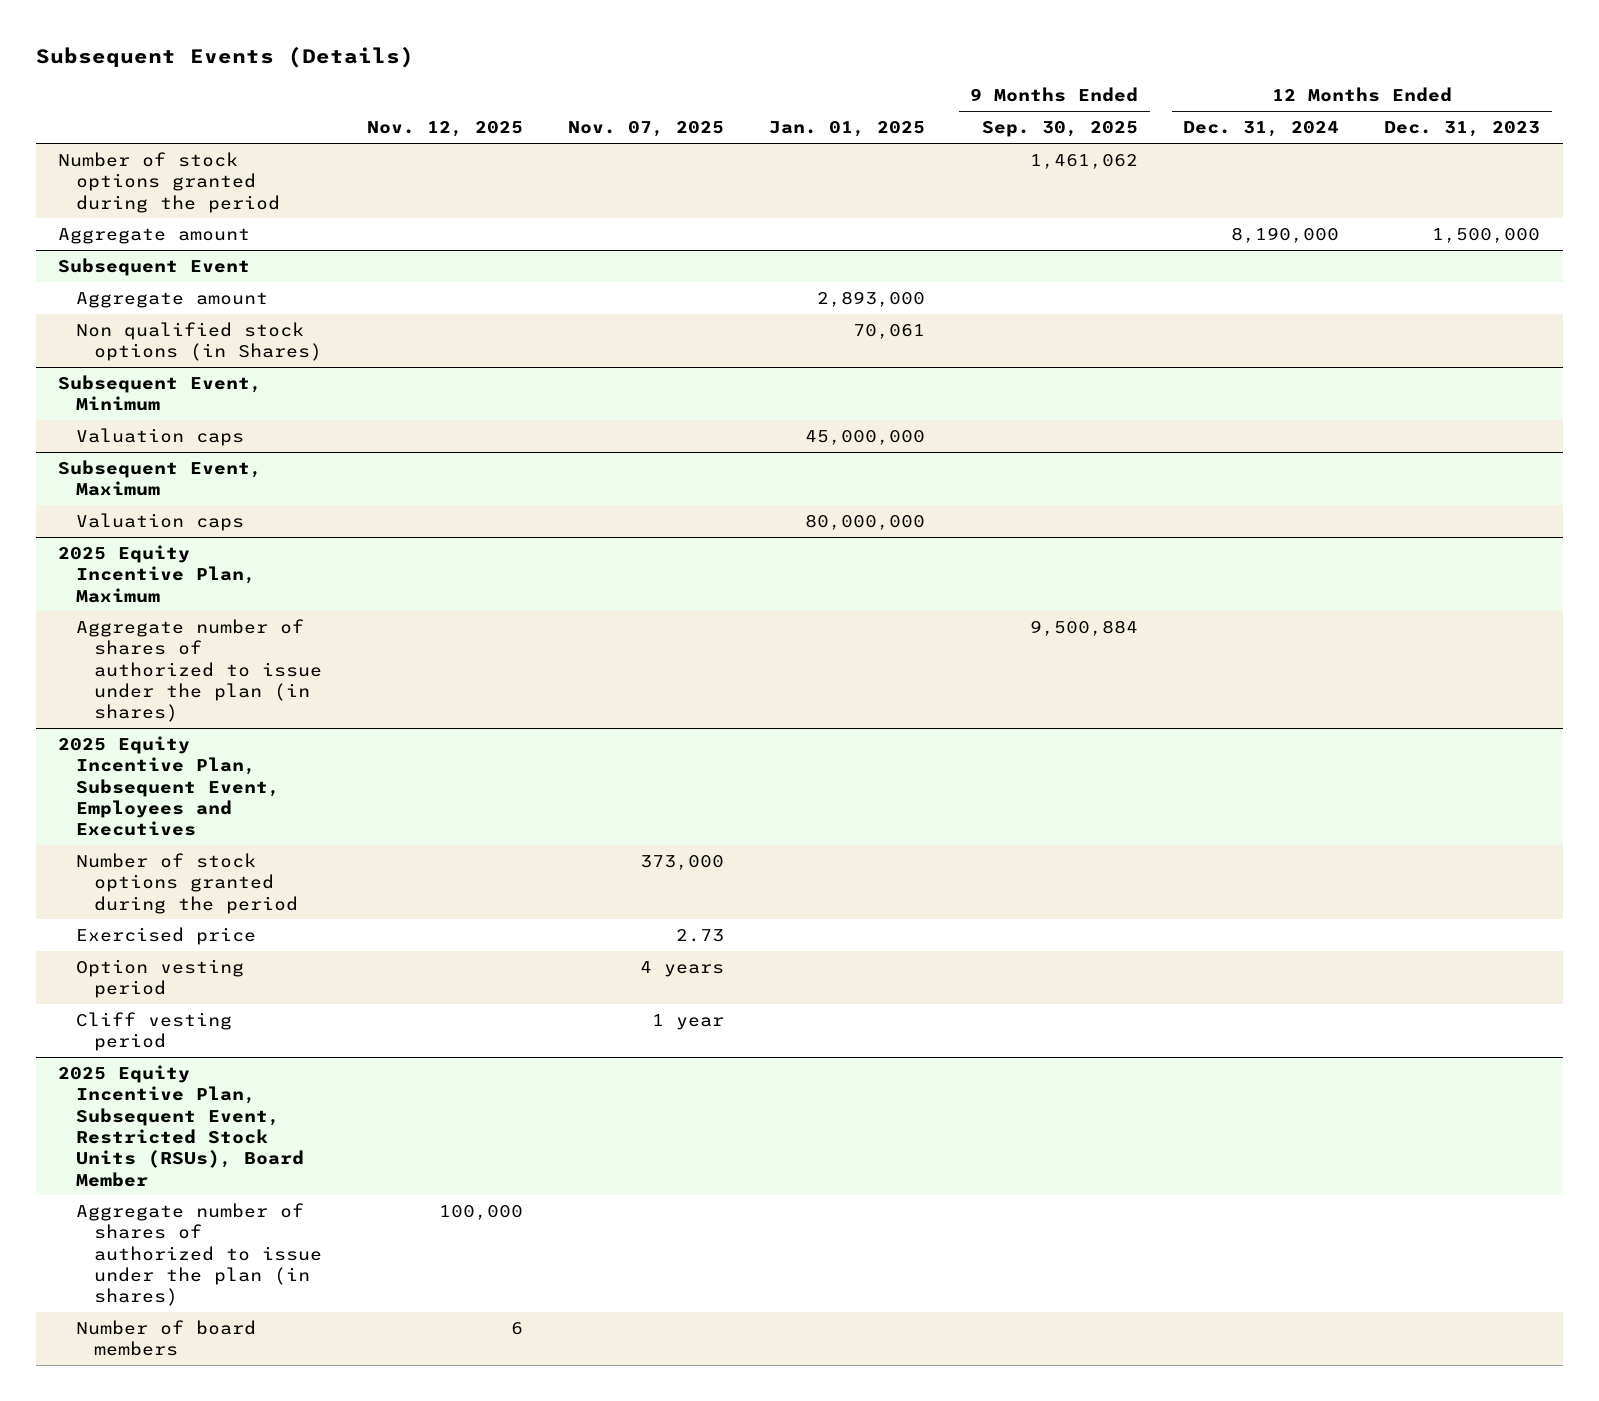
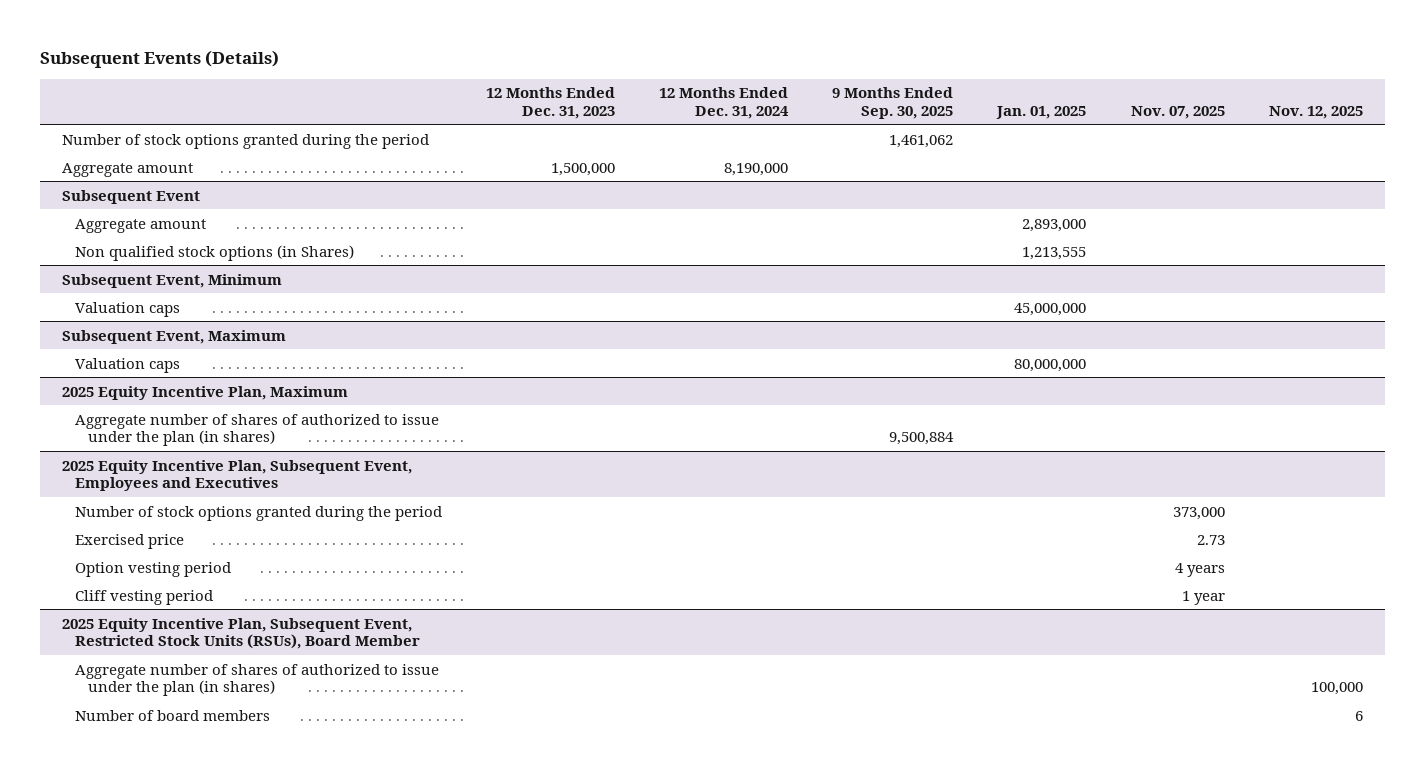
[853,323,926,339] 70,061 -> [1022,246,1087,260] 1,213,555

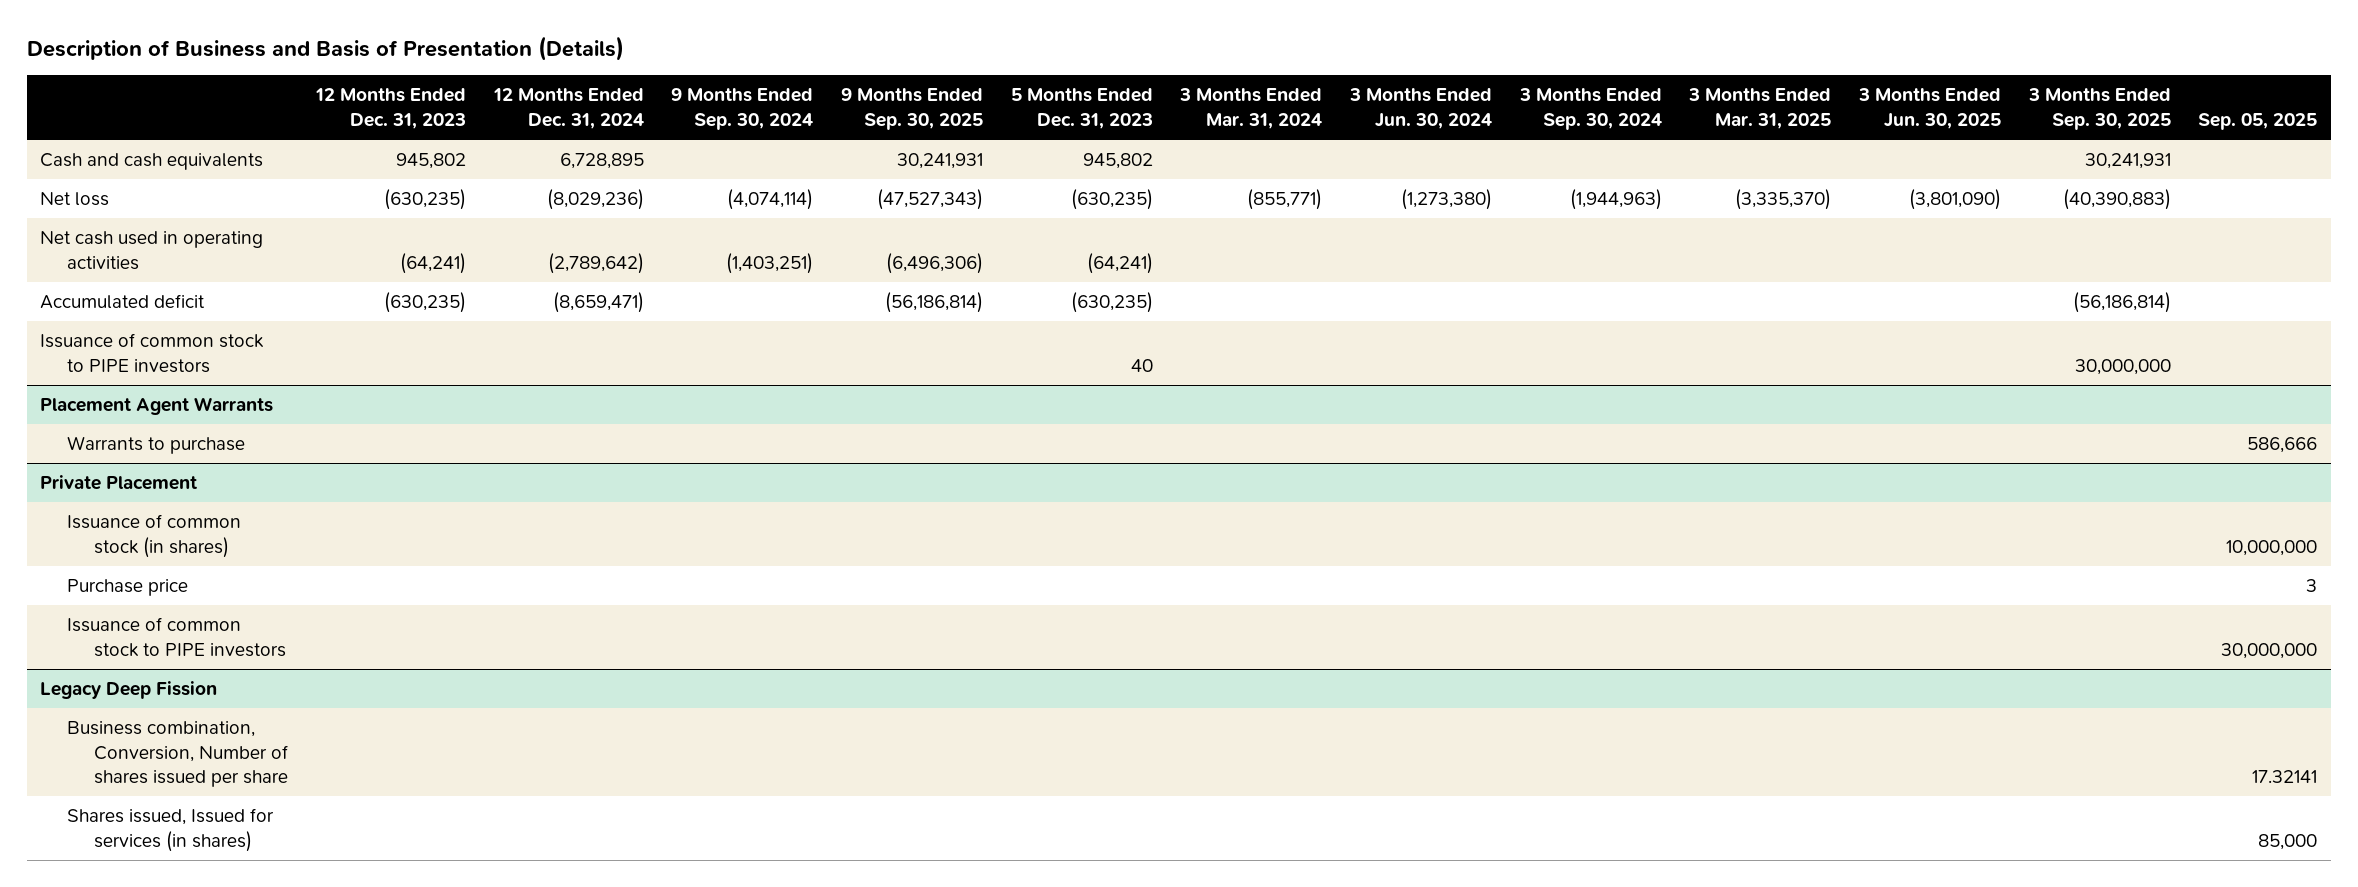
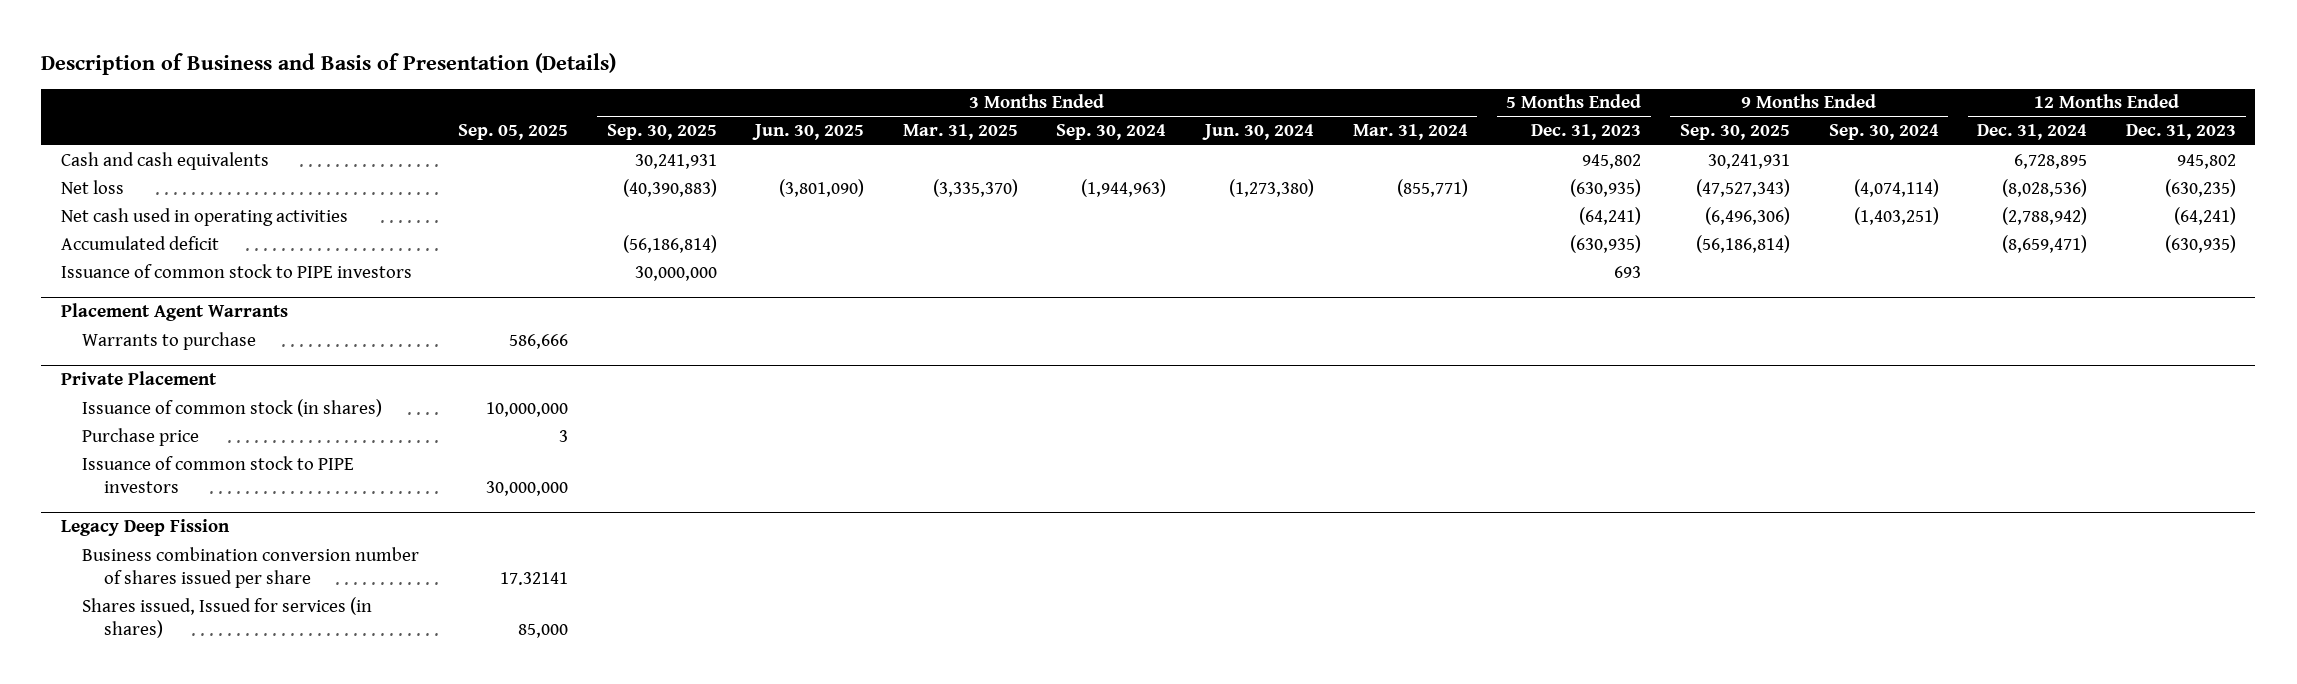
[546,189,644,211] (8,029,236) -> [2002,178,2088,197] (8,028,536)
[1070,189,1153,211] (630,235) -> [1570,178,1642,197] (630,935)
[547,252,644,274] (2,789,642) -> [2002,206,2088,225] (2,788,942)
[384,292,467,314] (630,235) -> [2164,234,2236,253] (630,935)
[1070,292,1153,314] (630,235) -> [1570,234,1642,253] (630,935)
[1130,358,1153,372] 40 -> [1614,265,1642,278] 693
[67,721,289,788] Business combination, Conversion, Number of shares issued per share -> [82,546,420,589] Business combination conversion number of shares issued per share

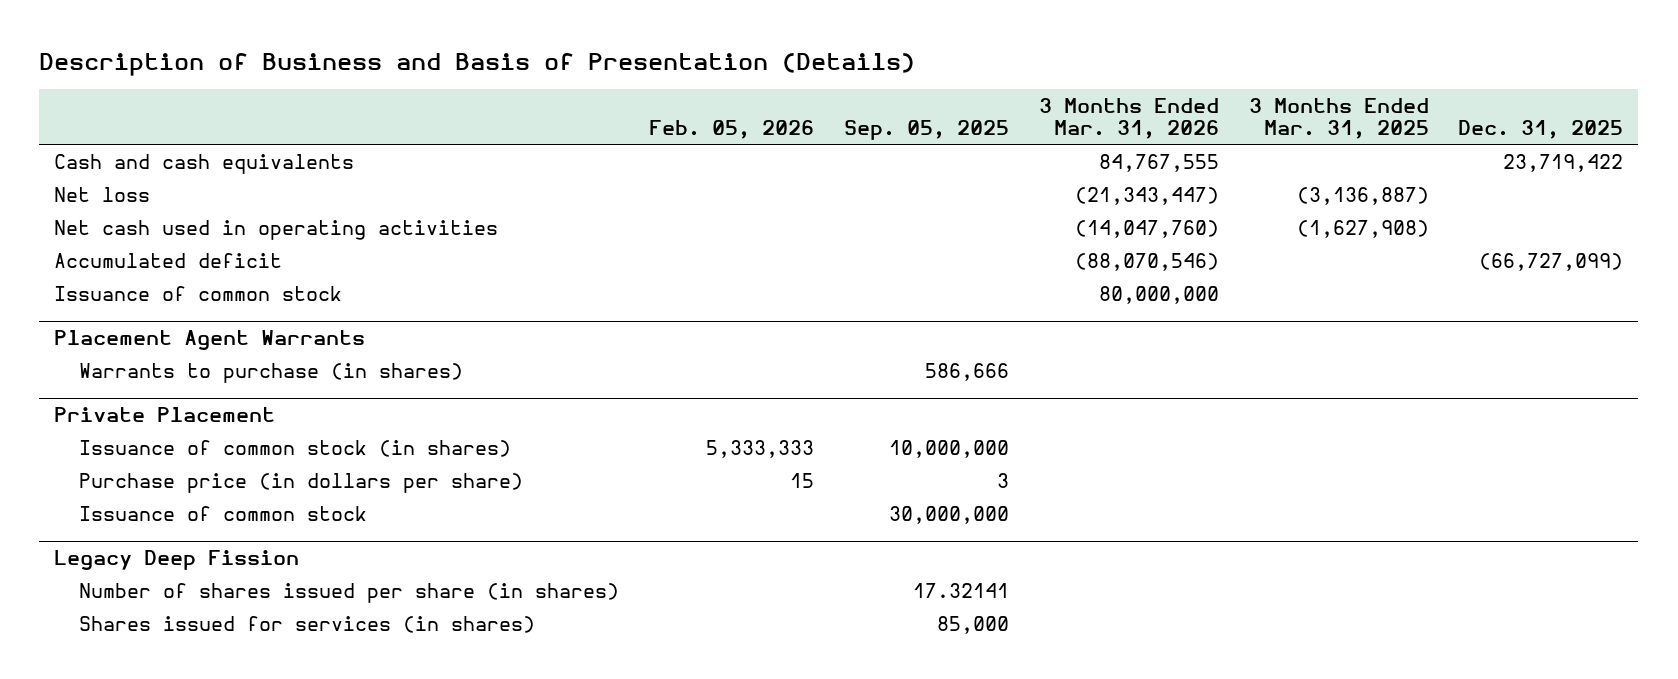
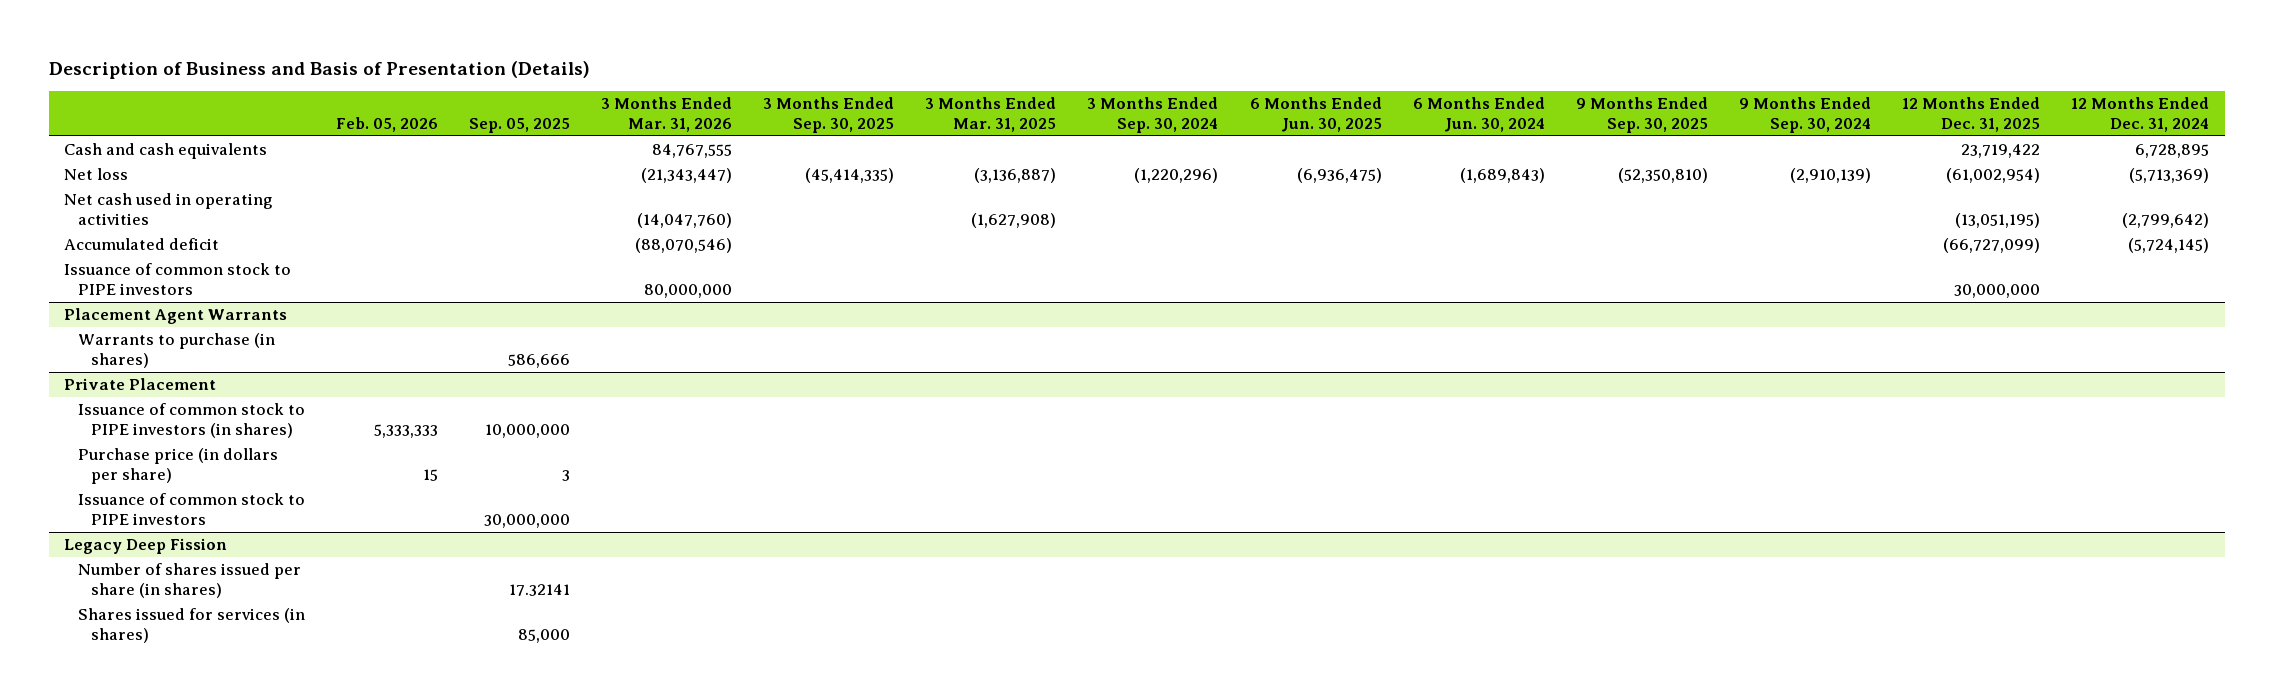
[1458,120,1624,140] Dec. 31, 2025 -> none
none -> [763,97,895,134] 3 Months Ended Sep. 30, 2025
none -> [1087,97,1219,134] 3 Months Ended Sep. 30, 2024
none -> [1249,97,1382,133] 6 Months Ended Jun. 30, 2025
none -> [1412,97,1545,133] 6 Months Ended Jun. 30, 2024
none -> [1575,97,1708,134] 9 Months Ended Sep. 30, 2025
none -> [1738,97,1871,134] 9 Months Ended Sep. 30, 2024
none -> [1902,97,2041,133] 12 Months Ended Dec. 31, 2025
none -> [2071,97,2210,133] 12 Months Ended Dec. 31, 2024
[54,285,343,301] Issuance of common stock -> [64,263,292,296] Issuance of common stock to PIPE investors
[79,439,512,457] Issuance of common stock (in shares) -> [77,403,305,439] Issuance of common stock to PIPE investors (in shares)
[79,505,368,521] Issuance of common stock -> [77,493,305,526] Issuance of common stock to PIPE investors

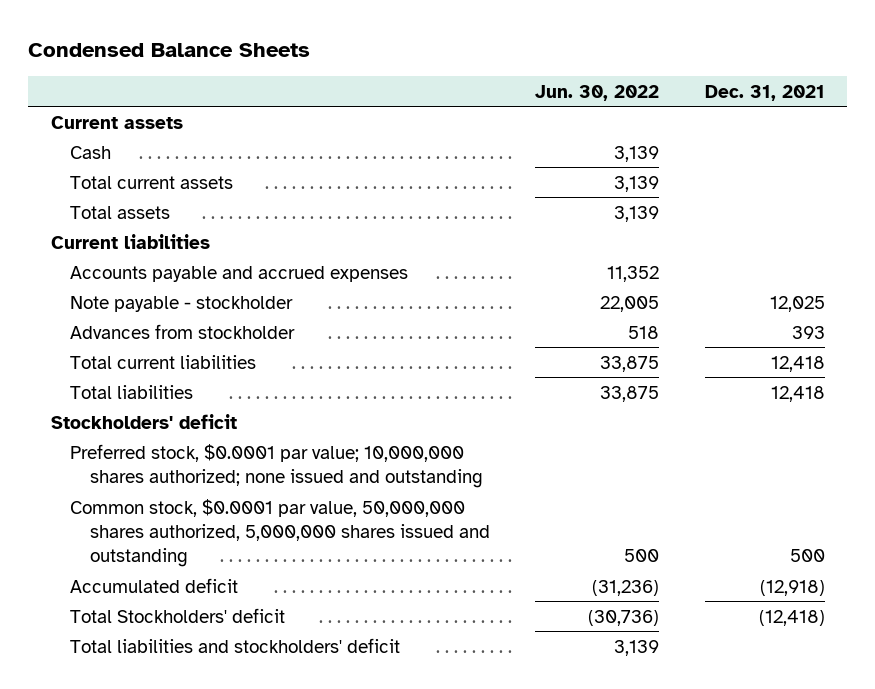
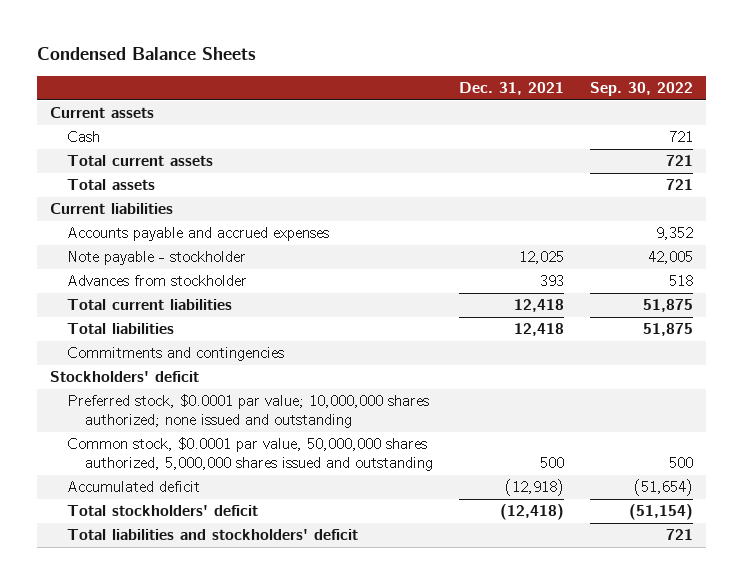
[535,84,660,101] Jun. 30, 2022 -> none
none -> [589,82,693,97] Sep. 30, 2022
none -> [67,347,285,362] Commitments and contingencies
[70,607,286,623] Total Stockholders' deficit -> [67,505,259,517] Total stockholders' deficit

